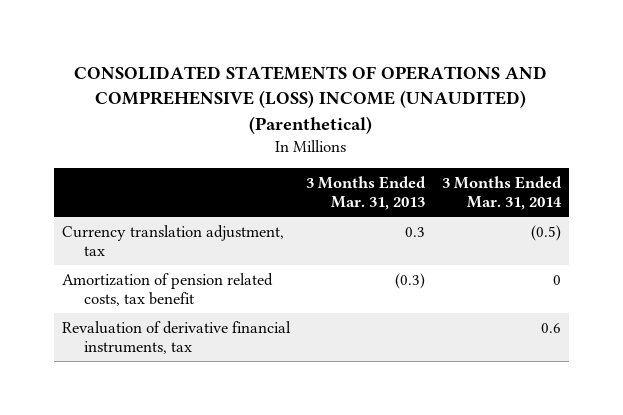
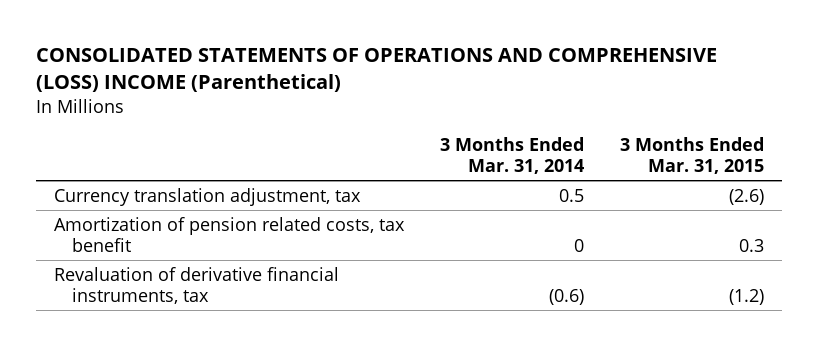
[74,66,548,134] CONSOLIDATED STATEMENTS OF OPERATIONS AND COMPREHENSIVE (LOSS) INCOME (UNAUDITED) (Parenthetical) -> [35,48,717,93] CONSOLIDATED STATEMENTS OF OPERATIONS AND COMPREHENSIVE (LOSS) INCOME (Parenthetical)
[306,175,427,211] 3 Months Ended Mar. 31, 2013 -> none
none -> [619,136,764,174] 3 Months Ended Mar. 31, 2015
[530,224,561,241] (0.5) -> [558,188,584,202] 0.5
[540,322,561,333] 0.6 -> [548,288,584,305] (0.6)

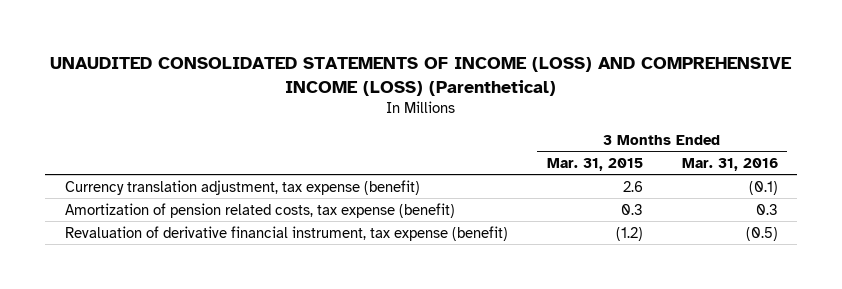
[35,48,717,93] CONSOLIDATED STATEMENTS OF OPERATIONS AND COMPREHENSIVE (LOSS) INCOME (Parenthetical) -> [50,56,793,96] UNAUDITED CONSOLIDATED STATEMENTS OF INCOME (LOSS) AND COMPREHENSIVE INCOME (LOSS) (Parenthetical)
[439,136,584,174] 3 Months Ended Mar. 31, 2014 -> none
none -> [681,158,778,172] Mar. 31, 2016
[53,187,361,206] Currency translation adjustment, tax -> [64,179,420,195] Currency translation adjustment, tax expense (benefit)
[728,188,764,205] (2.6) -> [622,180,643,192] 2.6
[53,216,405,252] Amortization of pension related costs, tax benefit -> [64,202,455,218] Amortization of pension related costs, tax expense (benefit)
[53,266,339,304] Revaluation of derivative financial instruments, tax -> [64,225,508,241] Revaluation of derivative financial instrument, tax expense (benefit)

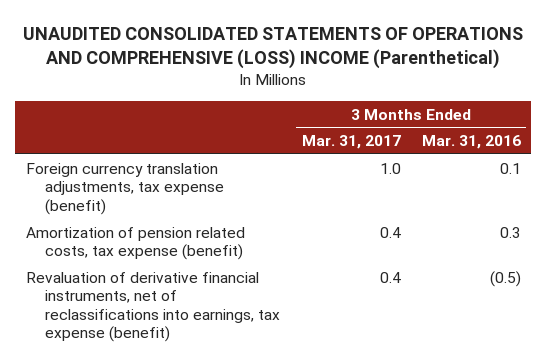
[50,56,793,96] UNAUDITED CONSOLIDATED STATEMENTS OF INCOME (LOSS) AND COMPREHENSIVE INCOME (LOSS) (Parenthetical) -> [23,26,524,69] UNAUDITED CONSOLIDATED STATEMENTS OF OPERATIONS AND COMPREHENSIVE (LOSS) INCOME (Parenthetical)
[546,158,643,172] Mar. 31, 2015 -> none
none -> [301,135,401,150] Mar. 31, 2017
[64,179,420,195] Currency translation adjustment, tax expense (benefit) -> [25,162,225,215] Foreign currency translation adjustments, tax expense (benefit)
[748,180,778,195] (0.1) -> [499,162,521,174] 0.1
[64,225,508,241] Revaluation of derivative financial instrument, tax expense (benefit) -> [25,271,281,343] Revaluation of derivative financial instruments, net of reclassifications into earnings, tax expense (benefit)

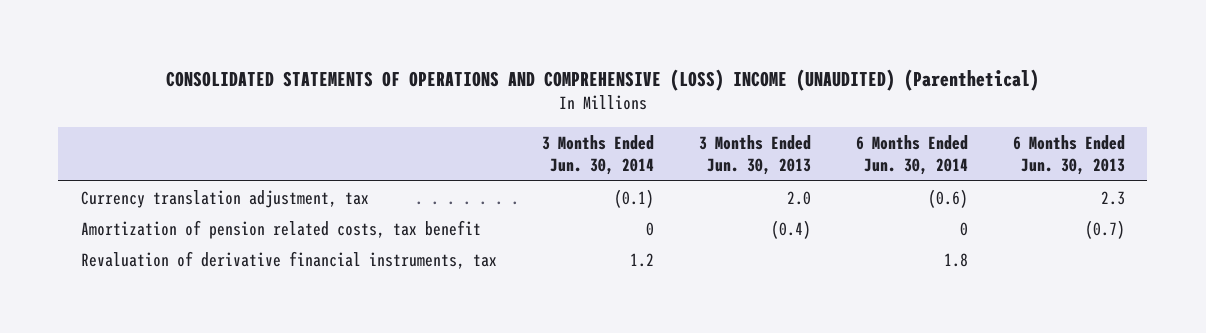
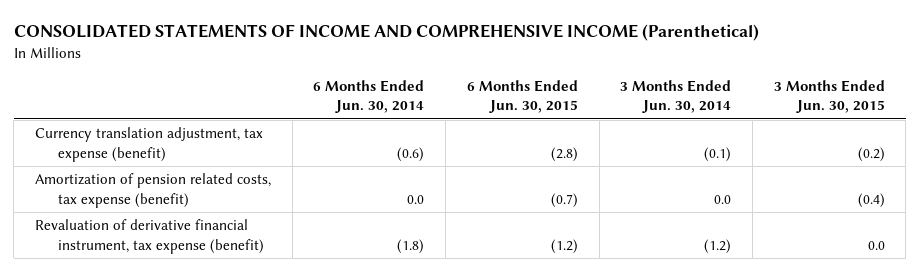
[165,68,1039,91] CONSOLIDATED STATEMENTS OF OPERATIONS AND COMPREHENSIVE (LOSS) INCOME (UNAUDITED) (Parenthetical) -> [13,24,759,42] CONSOLIDATED STATEMENTS OF INCOME AND COMPREHENSIVE INCOME (Parenthetical)
[698,134,811,176] 3 Months Ended Jun. 30, 2013 -> none
[1012,134,1125,176] 6 Months Ended Jun. 30, 2013 -> none
none -> [466,79,578,114] 6 Months Ended Jun. 30, 2015
none -> [773,79,885,114] 3 Months Ended Jun. 30, 2015
[80,189,369,208] Currency translation adjustment, tax -> [35,127,264,162] Currency translation adjustment, tax expense (benefit)
[80,219,481,239] Amortization of pension related costs, tax benefit -> [35,173,272,208] Amortization of pension related costs, tax expense (benefit)
[645,221,654,236] 0 -> [714,194,732,204] 0.0
[959,221,968,236] 0 -> [407,194,425,204] 0.0
[80,250,497,269] Revaluation of derivative financial instruments, tax -> [35,219,265,254] Revaluation of derivative financial instrument, tax expense (benefit)
[629,252,654,267] 1.2 -> [704,238,732,254] (1.2)
[943,252,968,267] 1.8 -> [397,238,425,254] (1.8)

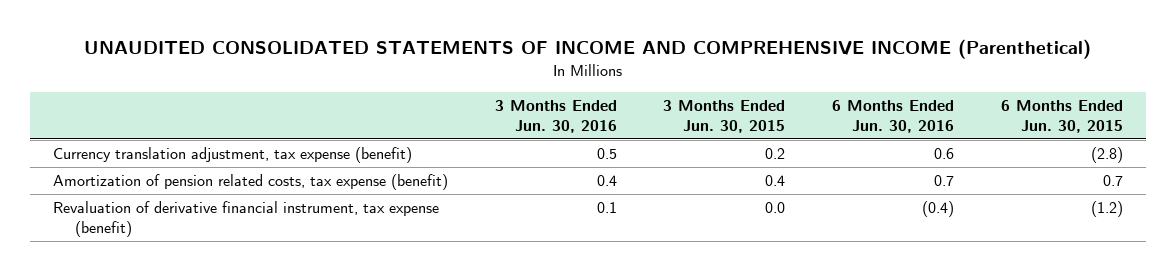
[13,24,759,42] CONSOLIDATED STATEMENTS OF INCOME AND COMPREHENSIVE INCOME (Parenthetical) -> [83,39,1091,60] UNAUDITED CONSOLIDATED STATEMENTS OF INCOME AND COMPREHENSIVE INCOME (Parenthetical)
[313,79,425,114] 6 Months Ended Jun. 30, 2014 -> none
[620,79,732,114] 3 Months Ended Jun. 30, 2014 -> none
none -> [494,99,617,134] 3 Months Ended Jun. 30, 2016
none -> [832,99,955,134] 6 Months Ended Jun. 30, 2016
[857,146,885,162] (0.2) -> [765,148,786,160] 0.2
[550,192,578,208] (0.7) -> [1102,175,1123,187] 0.7
[857,192,885,208] (0.4) -> [765,175,786,187] 0.4

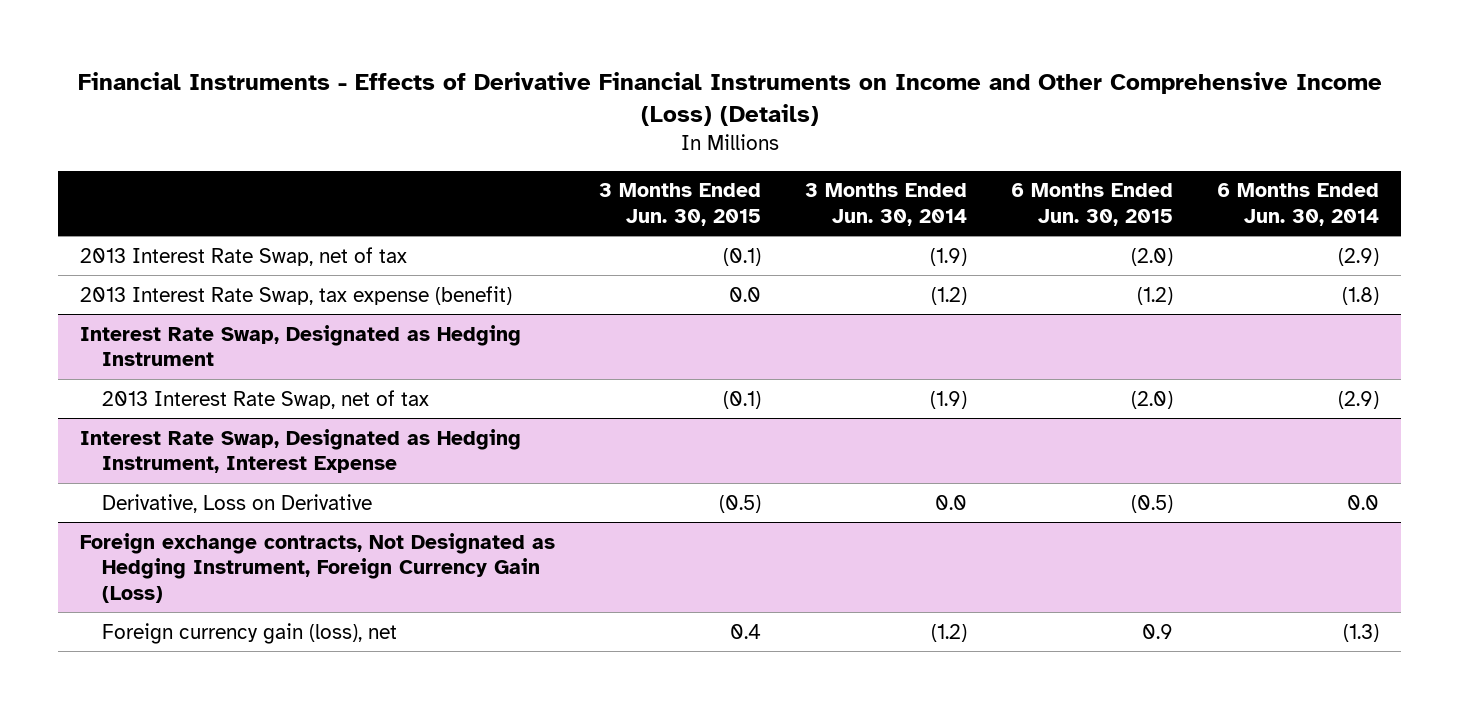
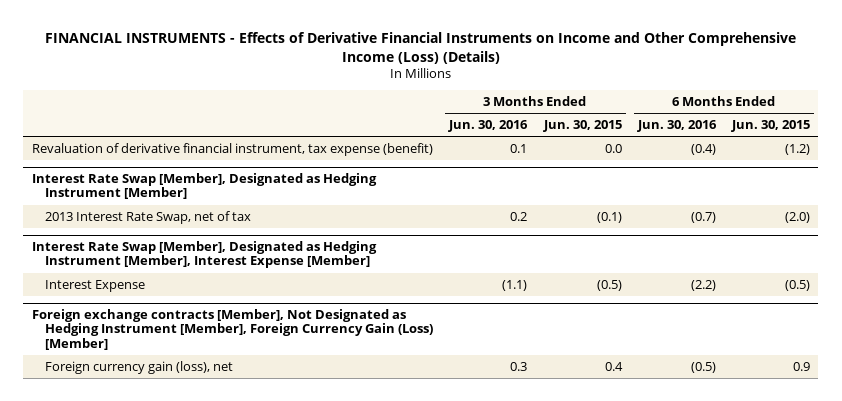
[77,72,1382,127] Financial Instruments - Effects of Derivative Financial Instruments on Income and Other Comprehensive Income (Loss) (Details) -> [44,31,796,64] FINANCIAL INSTRUMENTS - Effects of Derivative Financial Instruments on Income and Other Comprehensive Income (Loss) (Details)
[805,183,968,226] 3 Months Ended Jun. 30, 2014 -> none
[1217,183,1380,226] 6 Months Ended Jun. 30, 2014 -> none
none -> [448,120,529,133] Jun. 30, 2016
none -> [636,120,717,133] Jun. 30, 2016
[80,246,408,266] 2013 Interest Rate Swap, net of tax -> none
[80,285,513,305] 2013 Interest Rate Swap, tax expense (benefit) -> [31,142,433,156] Revaluation of derivative financial instrument, tax expense (benefit)
[80,324,522,367] Interest Rate Swap, Designated as Hedging Instrument -> [31,173,377,200] Interest Rate Swap [Member], Designated as Hedging Instrument [Member]
[80,428,522,474] Interest Rate Swap, Designated as Hedging Instrument, Interest Expense -> [31,241,377,269] Interest Rate Swap [Member], Designated as Hedging Instrument [Member], Interest Expense [Member]
[102,493,373,513] Derivative, Loss on Derivative -> [45,279,146,292] Interest Expense
[80,532,556,603] Foreign exchange contracts, Not Designated as Hedging Instrument, Foreign Currency Gain (Loss) -> [31,309,434,350] Foreign exchange contracts [Member], Not Designated as Hedging Instrument [Member], Foreign Currency Gain (Loss) [Member]

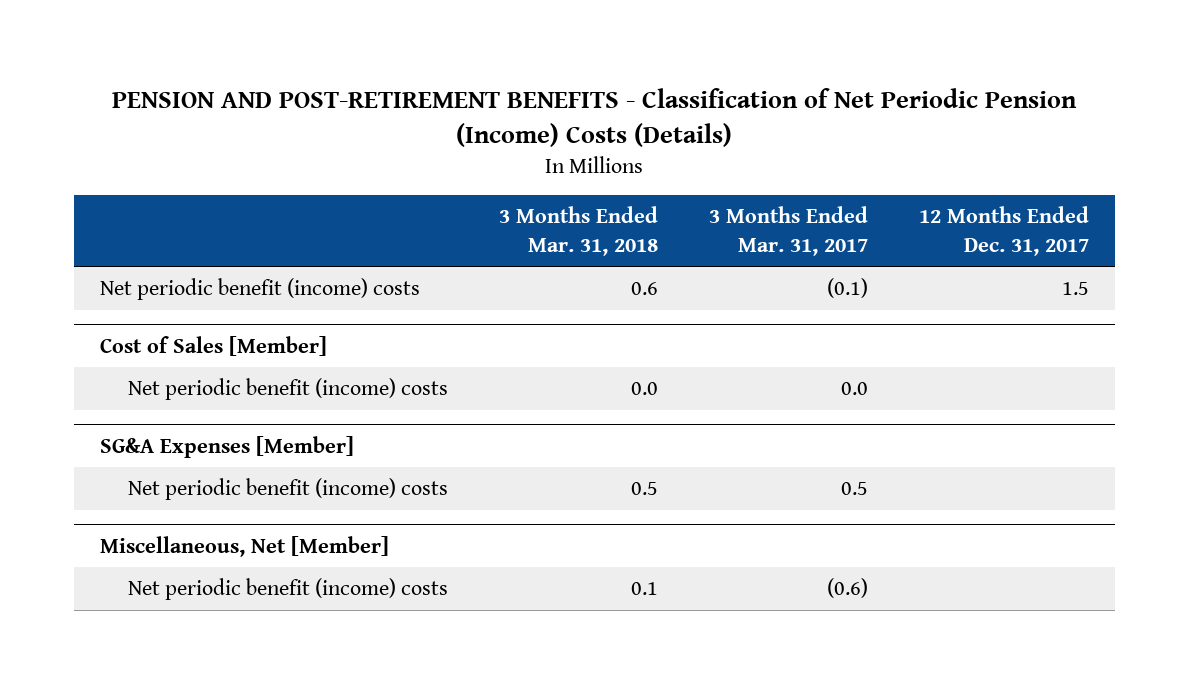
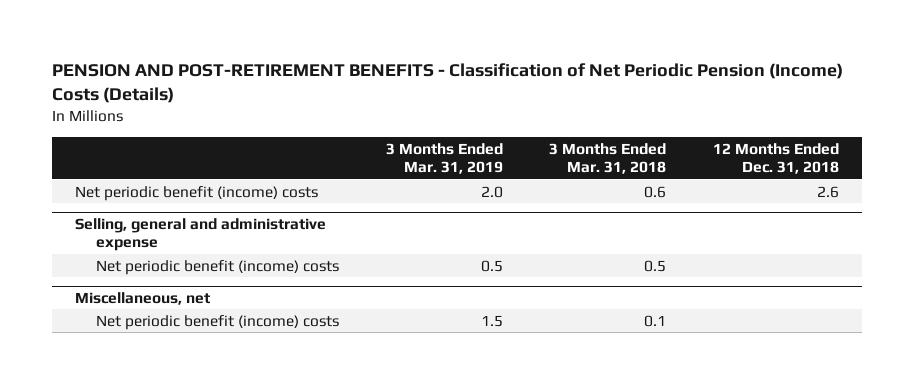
[709,206,869,256] 3 Months Ended Mar. 31, 2017 -> none
[919,206,1090,256] 12 Months Ended Dec. 31, 2017 -> none
none -> [385,142,503,175] 3 Months Ended Mar. 31, 2019
none -> [712,142,839,175] 12 Months Ended Dec. 31, 2018
[99,335,327,356] Cost of Sales [Member] -> none
[127,378,448,401] Net periodic benefit (income) costs -> none
[99,435,354,458] SG&A Expenses [Member] -> [74,217,326,252] Selling, general and administrative expense
[99,535,389,557] Miscellaneous, Net [Member] -> [74,291,210,305] Miscellaneous, net

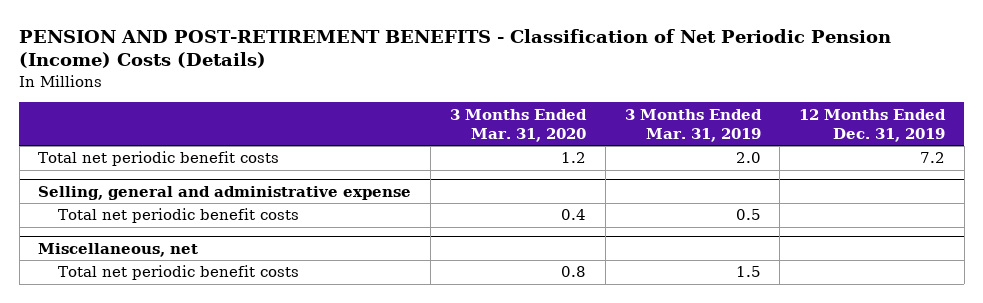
[549,142,667,175] 3 Months Ended Mar. 31, 2018 -> none
[712,142,839,175] 12 Months Ended Dec. 31, 2018 -> none
none -> [449,108,587,142] 3 Months Ended Mar. 31, 2020
none -> [799,108,947,142] 12 Months Ended Dec. 31, 2019
[74,185,318,201] Net periodic benefit (income) costs -> [38,151,280,167] Total net periodic benefit costs
[96,259,340,275] Net periodic benefit (income) costs -> [58,208,300,224] Total net periodic benefit costs
[96,314,340,330] Net periodic benefit (income) costs -> [58,265,300,281] Total net periodic benefit costs

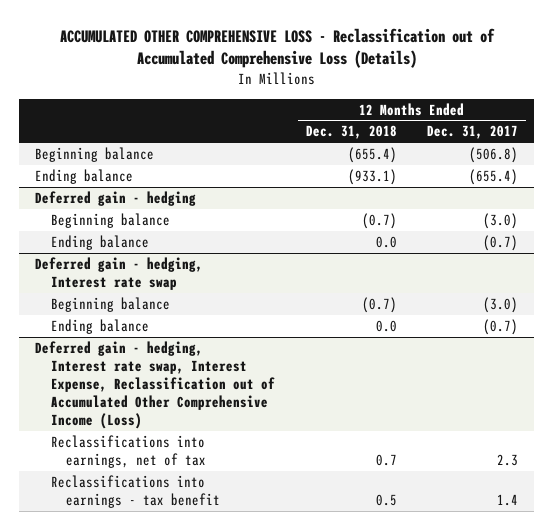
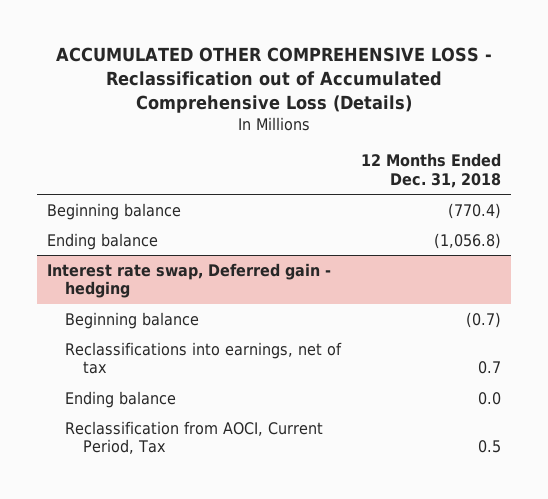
[427,125,519,140] Dec. 31, 2017 -> none
[34,190,196,206] Deferred gain - hedging -> none
[50,212,170,228] Beginning balance -> none
[50,234,149,250] Ending balance -> none
[347,146,397,163] (655.4) -> [448,202,502,219] (770.4)
[347,168,397,185] (933.1) -> [434,232,502,249] (1,056.8)
[34,256,203,290] Deferred gain - hedging, Interest rate swap -> [46,262,331,299] Interest rate swap, Deferred gain - hedging
[50,318,149,334] Ending balance -> none
[34,340,275,430] Deferred gain - hedging, Interest rate swap, Interest Expense, Reclassification out of Accumulated Other Comprehensive Income (Loss) -> none
none -> [65,390,177,408] Ending balance
[50,474,221,508] Reclassifications into earnings - tax benefit -> [65,420,324,455] Reclassification from AOCI, Current Period, Tax

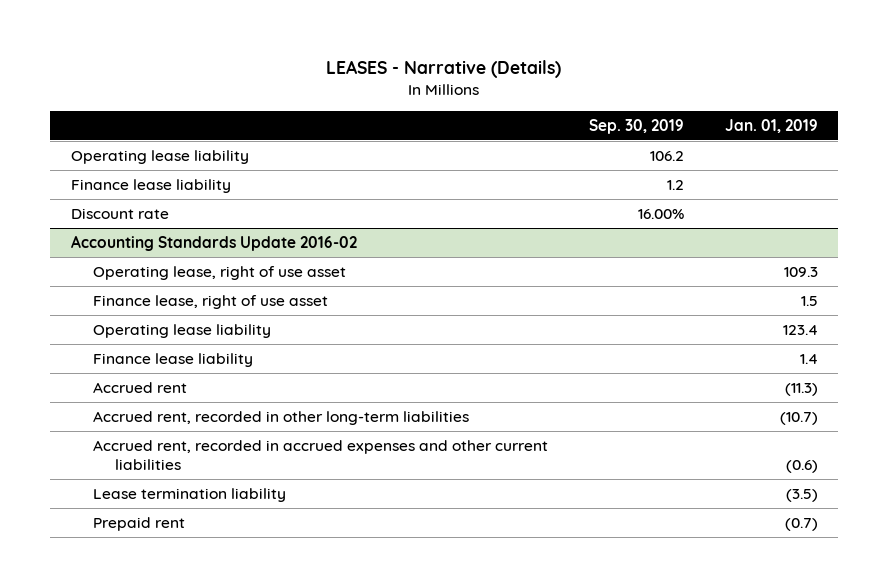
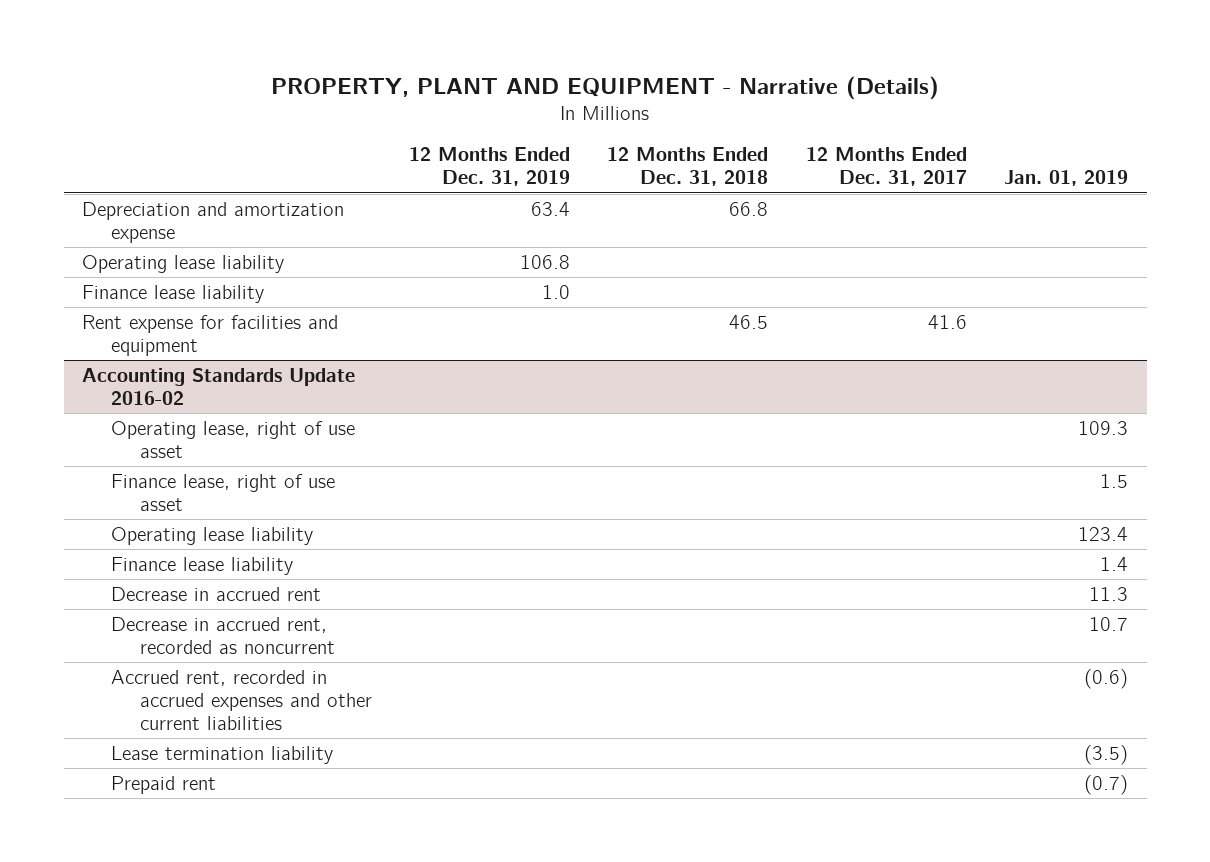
[326,60,562,79] LEASES - Narrative (Details) -> [271,75,940,100] PROPERTY, PLANT AND EQUIPMENT - Narrative (Details)
[588,118,684,134] Sep. 30, 2019 -> none
none -> [409,147,571,187] 12 Months Ended Dec. 31, 2019
none -> [607,147,769,187] 12 Months Ended Dec. 31, 2018
none -> [805,147,967,187] 12 Months Ended Dec. 31, 2017
none -> [82,201,345,243] Depreciation and amortization expense
[70,207,169,219] Discount rate -> none
none -> [82,314,339,356] Rent expense for facilities and equipment
[92,381,187,393] Accrued rent -> [111,586,322,601] Decrease in accrued rent
[784,382,818,396] (11.3) -> [1088,586,1128,601] 11.3
[92,410,469,425] Accrued rent, recorded in other long-term liabilities -> [111,616,335,654] Decrease in accrued rent, recorded as noncurrent
[779,411,818,425] (10.7) -> [1088,616,1128,631] 10.7

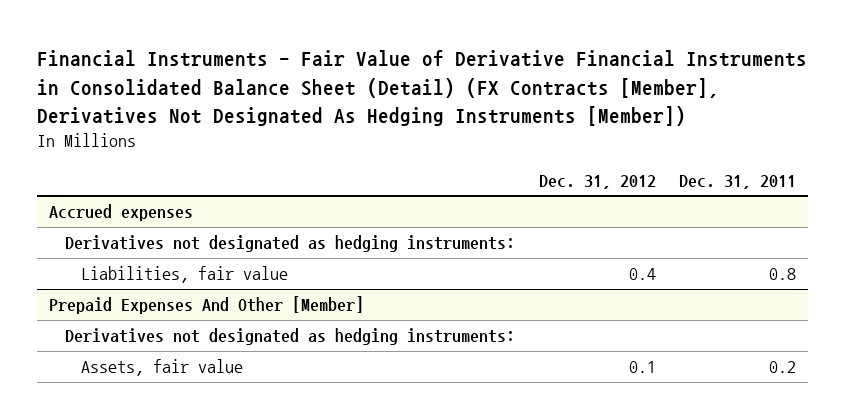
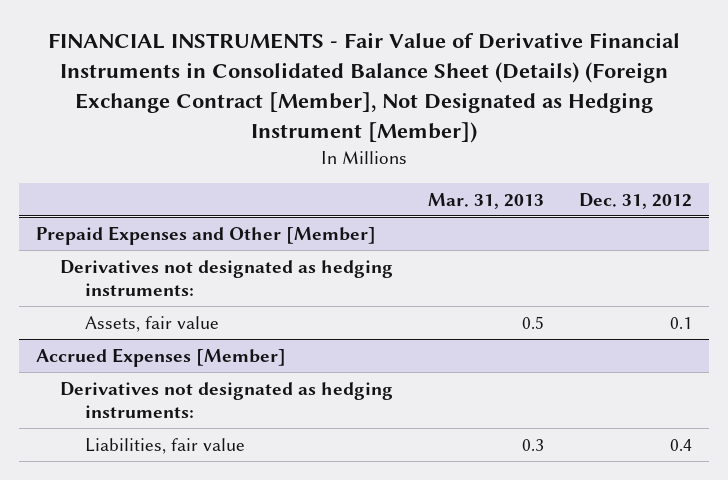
[37,50,808,126] Financial Instruments - Fair Value of Derivative Financial Instruments in Consolidated Balance Sheet (Detail) (FX Contracts [Member], Derivatives Not Designated As Hedging Instruments [Member]) -> [47,32,680,143] FINANCIAL INSTRUMENTS - Fair Value of Derivative Financial Instruments in Consolidated Balance Sheet (Details) (Foreign Exchange Contract [Member], Not Designated as Hedging Instrument [Member])
[679,174,797,189] Dec. 31, 2011 -> none
none -> [427,192,544,209] Mar. 31, 2013
[49,204,194,222] Accrued expenses -> none
[65,235,516,253] Derivatives not designated as hedging instruments: -> none
[81,266,289,284] Liabilities, fair value -> none
[49,296,365,315] Prepaid Expenses And Other [Member] -> [35,225,376,245] Prepaid Expenses and Other [Member]
none -> [35,347,286,367] Accrued Expenses [Member]
none -> [60,381,394,418] Derivatives not designated as hedging instruments:
none -> [84,437,245,454] Liabilities, fair value

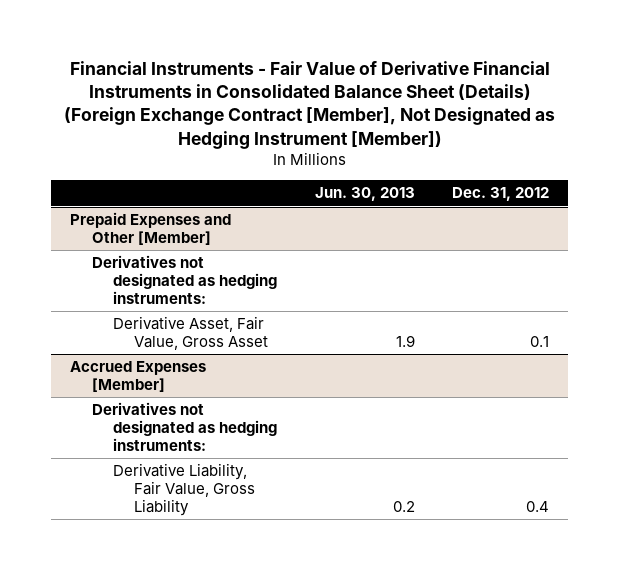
[47,32,680,143] FINANCIAL INSTRUMENTS - Fair Value of Derivative Financial Instruments in Consolidated Balance Sheet (Details) (Foreign Exchange Contract [Member], Not Designated as Hedging Instrument [Member]) -> [63,60,555,149] Financial Instruments - Fair Value of Derivative Financial Instruments in Consolidated Balance Sheet (Details) (Foreign Exchange Contract [Member], Not Designated as Hedging Instrument [Member])
[427,192,544,209] Mar. 31, 2013 -> none
none -> [314,187,415,202] Jun. 30, 2013
[84,315,219,332] Assets, fair value -> [112,316,269,351] Derivative Asset, Fair Value, Gross Asset
[84,437,245,454] Liabilities, fair value -> none
none -> [112,463,256,516] Derivative Liability, Fair Value, Gross Liability

